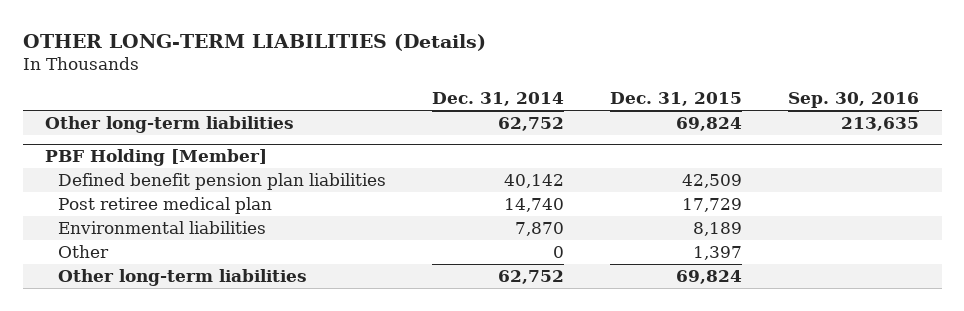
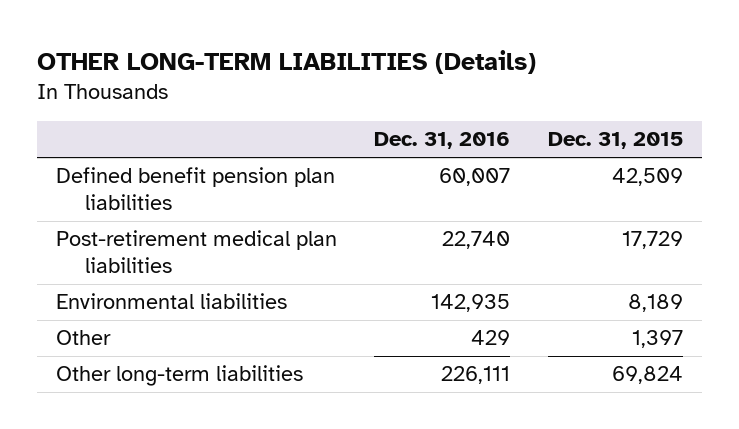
[432,92,565,107] Dec. 31, 2014 -> none
[787,92,919,109] Sep. 30, 2016 -> none
none -> [374,132,511,150] Dec. 31, 2016
[45,115,295,133] Other long-term liabilities -> none
[45,149,268,167] PBF Holding [Member] -> none
[58,196,273,214] Post retiree medical plan -> [55,230,337,274] Post-retirement medical plan liabilities

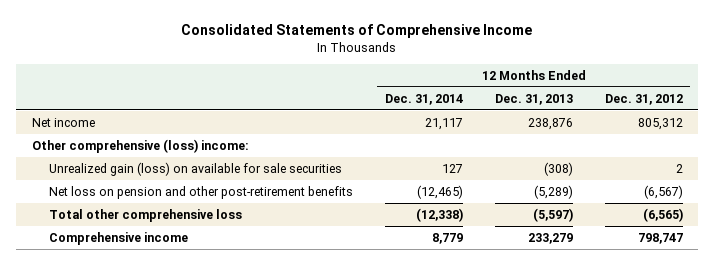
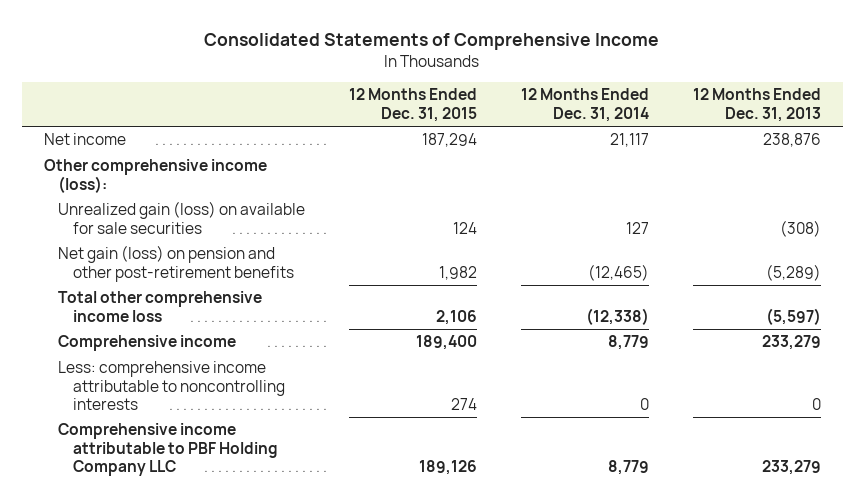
[604,93,683,105] Dec. 31, 2012 -> none
none -> [349,88,478,122] 12 Months Ended Dec. 31, 2015
[32,138,250,153] Other comprehensive (loss) income: -> [43,159,267,193] Other comprehensive income (loss):
[49,185,354,199] Net loss on pension and other post-retirement benefits -> [58,245,294,282] Net gain (loss) on pension and other post-retirement benefits
[49,208,243,222] Total other comprehensive loss -> [58,291,263,322] Total other comprehensive income loss
none -> [58,361,285,411] Less: comprehensive income attributable to noncontrolling interests
none -> [58,423,278,477] Comprehensive income attributable to PBF Holding Company LLC

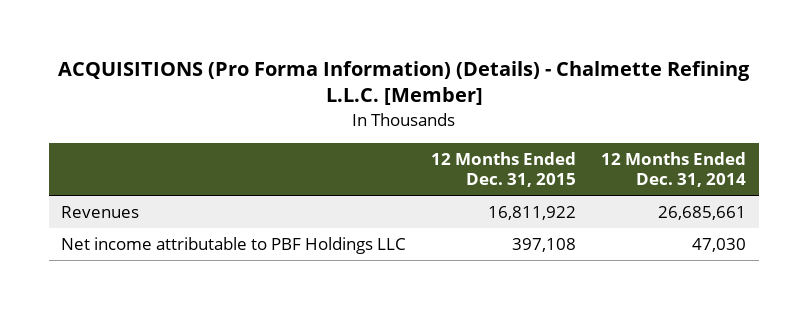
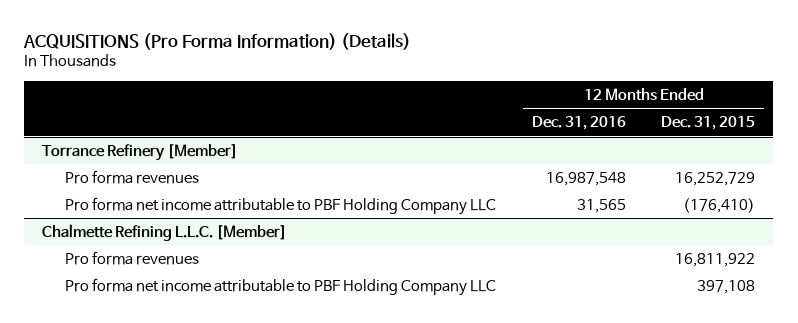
[57,60,750,106] ACQUISITIONS (Pro Forma Information) (Details) - Chalmette Refining L.L.C. [Member] -> [23,32,412,50] ACQUISITIONS (Pro Forma Information) (Details)
[601,151,747,188] 12 Months Ended Dec. 31, 2014 -> none
none -> [531,116,626,131] Dec. 31, 2016
none -> [42,143,239,161] Torrance Refinery [Member]
[61,206,140,219] Revenues -> [64,169,199,184] Pro forma revenues
[488,206,577,221] 16,811,922 -> [675,171,756,186] 16,252,729
[61,237,407,255] Net income attributable to PBF Holdings LLC -> [64,196,496,215] Pro forma net income attributable to PBF Holding Company LLC
[512,238,577,253] 397,108 -> [683,197,756,213] (176,410)
none -> [42,223,288,241] Chalmette Refining L.L.C. [Member]
none -> [64,250,199,265] Pro forma revenues
none -> [64,277,496,296] Pro forma net income attributable to PBF Holding Company LLC

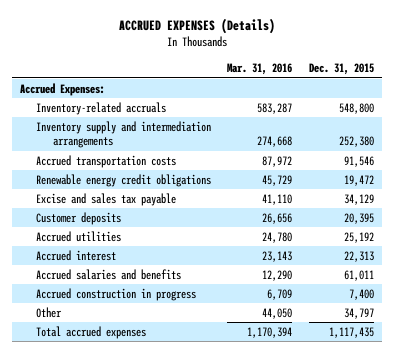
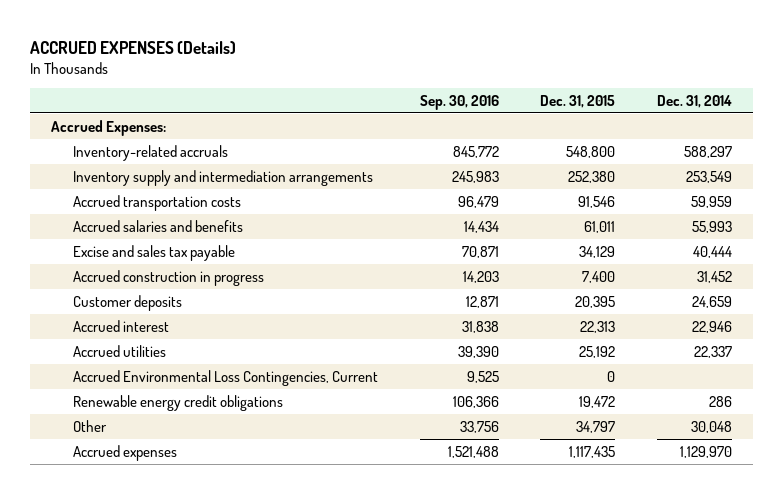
[227,63,293,76] Mar. 31, 2016 -> none
none -> [419,95,499,111] Sep. 30, 2016
none -> [657,95,733,109] Dec. 31, 2014
[36,268,182,280] Accrued salaries and benefits -> [73,219,244,232] Accrued salaries and benefits
[36,287,197,301] Accrued construction in progress -> [73,269,265,286] Accrued construction in progress
[36,230,122,242] Accrued utilities -> [73,344,167,357] Accrued utilities
none -> [73,369,379,386] Accrued Environmental Loss Contingencies, Current
[36,173,212,187] Renewable energy credit obligations -> [73,394,284,411] Renewable energy credit obligations
[36,325,147,339] Total accrued expenses -> [73,444,178,461] Accrued expenses

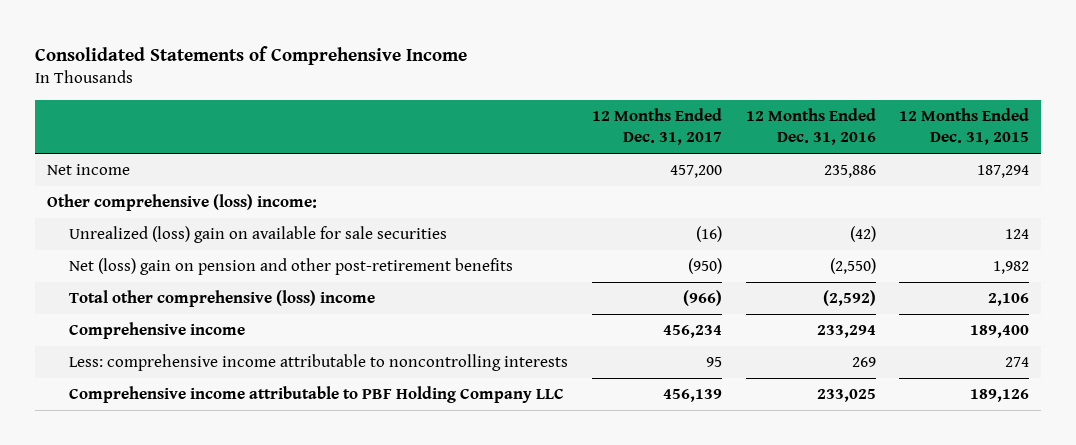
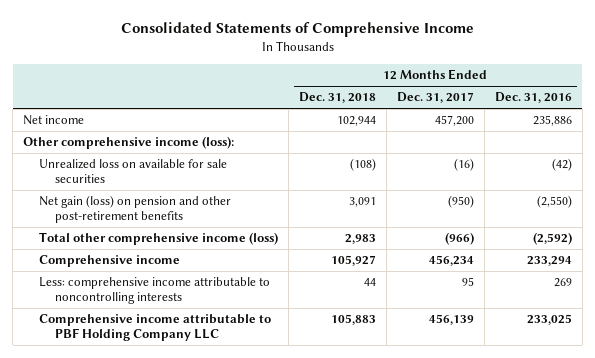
[899,108,1030,146] 12 Months Ended Dec. 31, 2015 -> none
none -> [298,92,376,104] Dec. 31, 2018
[46,194,317,212] Other comprehensive (loss) income: -> [23,136,235,150] Other comprehensive income (loss):
[69,226,448,244] Unrealized (loss) gain on available for sale securities -> [39,159,228,184] Unrealized loss on available for sale securities
[69,258,514,276] Net (loss) gain on pension and other post-retirement benefits -> [39,195,232,224] Net gain (loss) on pension and other post-retirement benefits
[69,290,376,308] Total other comprehensive (loss) income -> [39,232,279,246] Total other comprehensive income (loss)

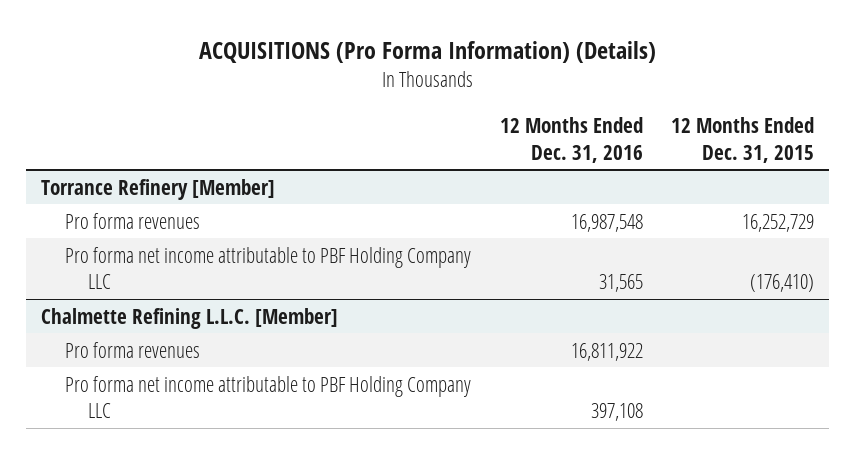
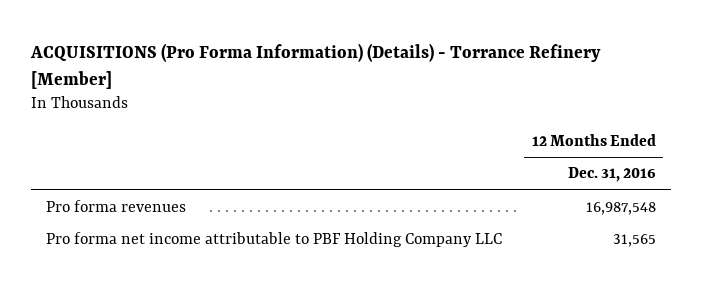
[198,41,656,64] ACQUISITIONS (Pro Forma Information) (Details) -> [29,42,601,89] ACQUISITIONS (Pro Forma Information) (Details) - Torrance Refinery [Member]
[671,117,815,163] 12 Months Ended Dec. 31, 2015 -> none
[40,178,275,200] Torrance Refinery [Member] -> none
[40,307,338,329] Chalmette Refining L.L.C. [Member] -> none
[64,341,200,358] Pro forma revenues -> none
[64,375,471,419] Pro forma net income attributable to PBF Holding Company LLC -> none

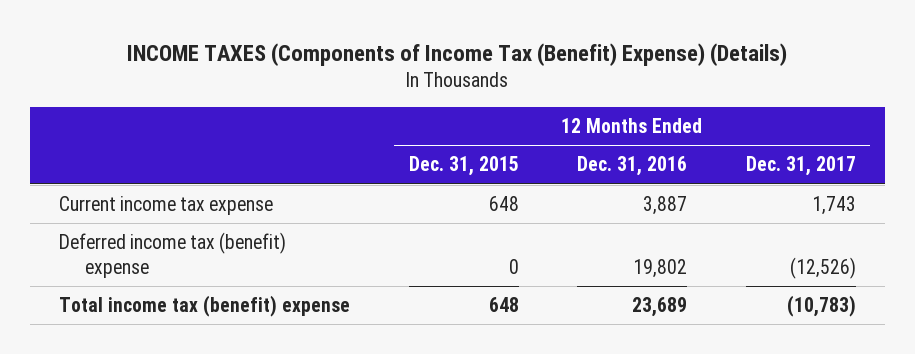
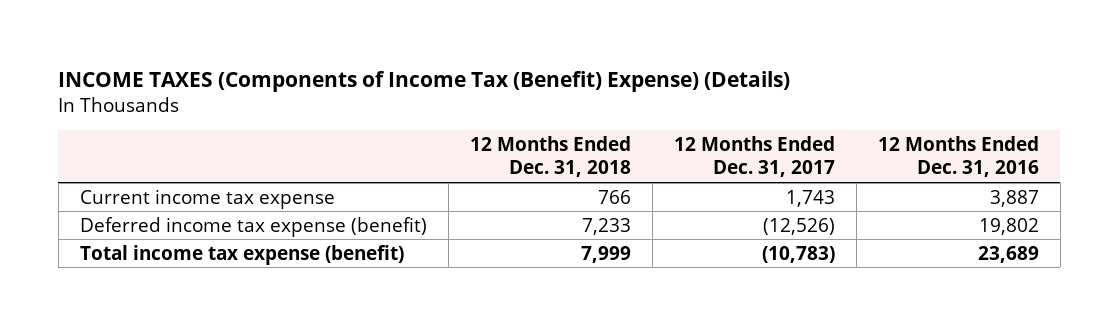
[408,156,519,177] Dec. 31, 2015 -> none
none -> [469,135,631,178] 12 Months Ended Dec. 31, 2018
[59,232,287,279] Deferred income tax (benefit) expense -> [79,216,427,237] Deferred income tax expense (benefit)
[59,295,351,318] Total income tax (benefit) expense -> [79,244,404,265] Total income tax expense (benefit)

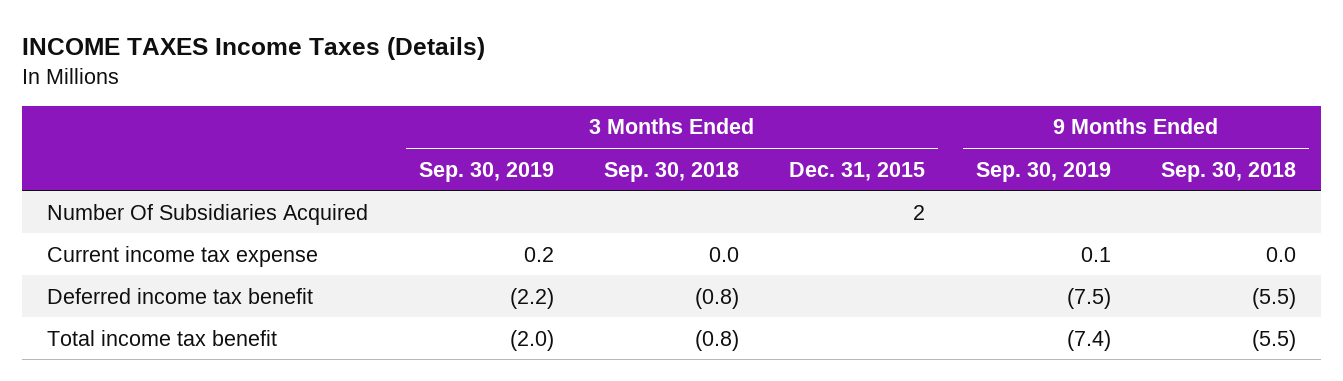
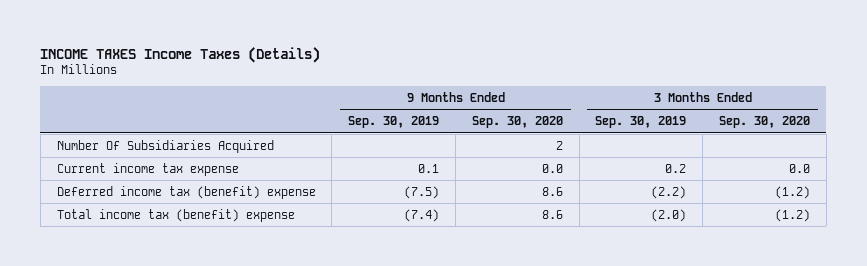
[603,161,739,182] Sep. 30, 2018 -> none
[789,161,926,181] Dec. 31, 2015 -> none
[1161,161,1297,182] Sep. 30, 2018 -> none
none -> [471,116,563,129] Sep. 30, 2020
none -> [718,116,810,129] Sep. 30, 2020
[47,287,314,304] Deferred income tax benefit -> [56,185,316,199] Deferred income tax (benefit) expense
[47,329,278,346] Total income tax benefit -> [56,208,295,222] Total income tax (benefit) expense

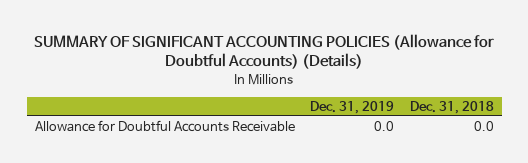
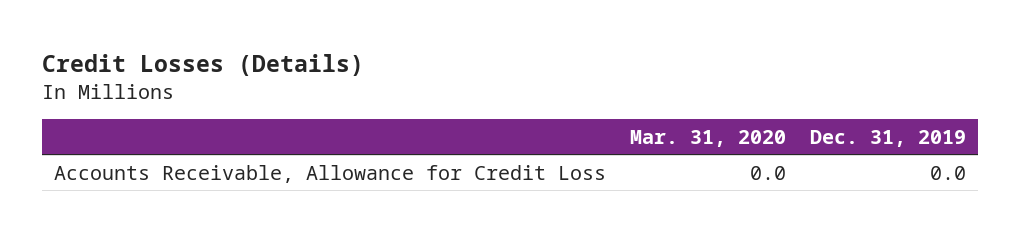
[34,33,495,70] SUMMARY OF SIGNIFICANT ACCOUNTING POLICIES (Allowance for Doubtful Accounts) (Details) -> [41,54,364,77] Credit Losses (Details)
[409,100,494,114] Dec. 31, 2018 -> none
none -> [629,129,786,147] Mar. 31, 2020
[34,120,295,133] Allowance for Doubtful Accounts Receivable -> [53,164,606,183] Accounts Receivable, Allowance for Credit Loss

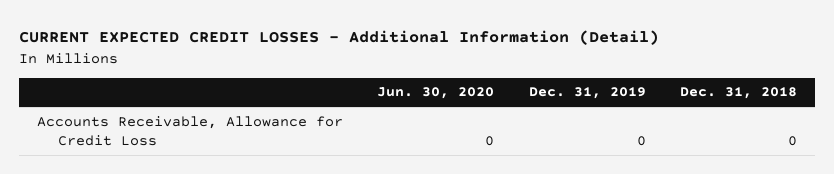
[41,54,364,77] Credit Losses (Details) -> [19,30,660,46] CURRENT EXPECTED CREDIT LOSSES - Additional Information (Detail)
[629,129,786,147] Mar. 31, 2020 -> none
none -> [377,87,495,100] Jun. 30, 2020
none -> [680,87,798,100] Dec. 31, 2018
[929,165,966,180] 0.0 -> [636,135,646,146] 0

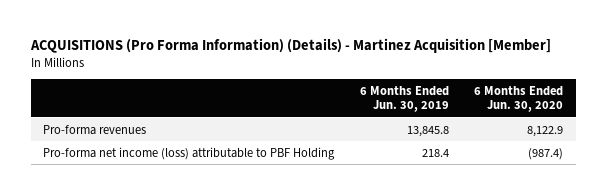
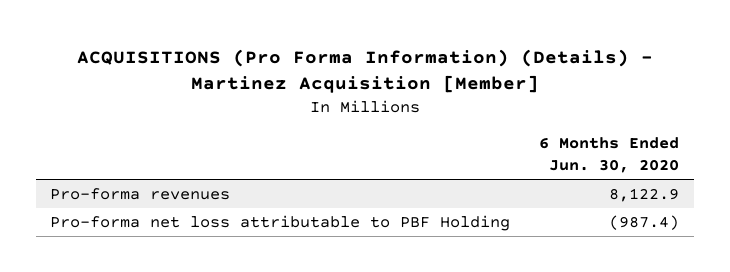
[359,85,449,113] 6 Months Ended Jun. 30, 2019 -> none
[43,146,336,160] Pro-forma net income (loss) attributable to PBF Holding -> [50,214,511,231] Pro-forma net loss attributable to PBF Holding

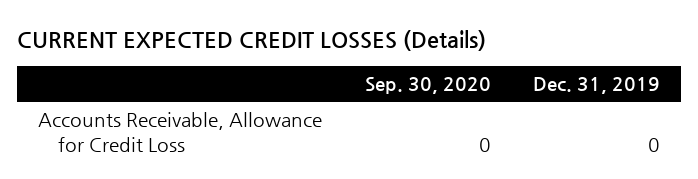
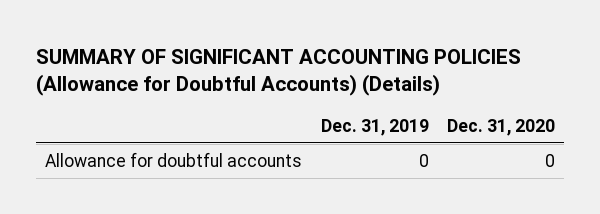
[17,30,487,52] CURRENT EXPECTED CREDIT LOSSES (Details) -> [36,48,522,97] SUMMARY OF SIGNIFICANT ACCOUNTING POLICIES (Allowance for Doubtful Accounts) (Details)
[364,77,491,95] Sep. 30, 2020 -> none
none -> [446,118,555,136] Dec. 31, 2020
[38,112,323,153] Accounts Receivable, Allowance for Credit Loss -> [45,152,303,168] Allowance for doubtful accounts

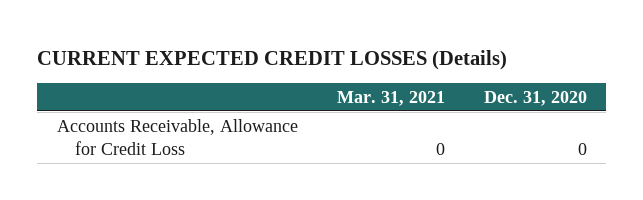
[36,48,522,97] SUMMARY OF SIGNIFICANT ACCOUNTING POLICIES (Allowance for Doubtful Accounts) (Details) -> [37,49,508,70] CURRENT EXPECTED CREDIT LOSSES (Details)
[320,118,429,136] Dec. 31, 2019 -> none
none -> [336,90,445,106] Mar. 31, 2021
[45,152,303,168] Allowance for doubtful accounts -> [56,118,298,155] Accounts Receivable, Allowance for Credit Loss

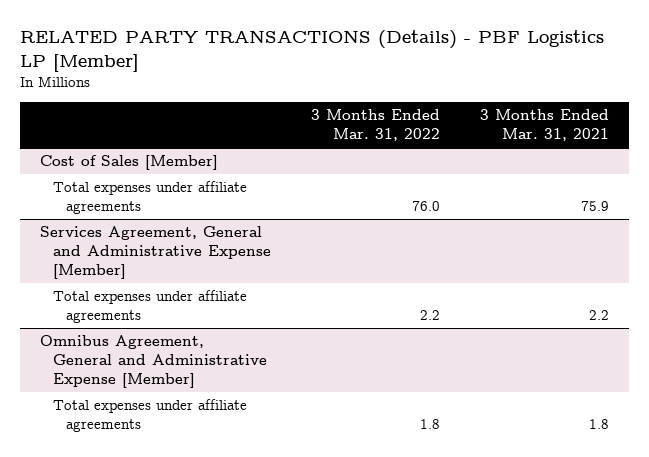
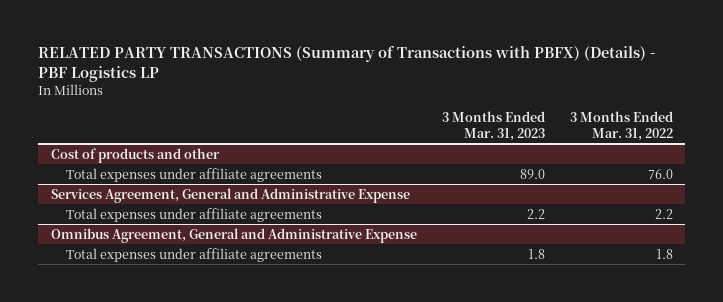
[20,30,605,72] RELATED PARTY TRANSACTIONS (Details) - PBF Logistics LP [Member] -> [38,46,656,82] RELATED PARTY TRANSACTIONS (Summary of Transactions with PBFX) (Details) - PBF Logistics LP
[479,109,609,142] 3 Months Ended Mar. 31, 2021 -> none
none -> [441,111,545,141] 3 Months Ended Mar. 31, 2023
[39,155,218,171] Cost of Sales [Member] -> [50,147,220,163] Cost of products and other
[39,226,272,279] Services Agreement, General and Administrative Expense [Member] -> [50,187,410,203] Services Agreement, General and Administrative Expense
[39,335,268,388] Omnibus Agreement, General and Administrative Expense [Member] -> [50,227,417,243] Omnibus Agreement, General and Administrative Expense

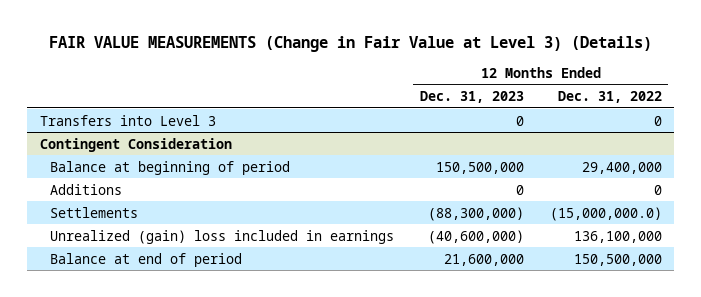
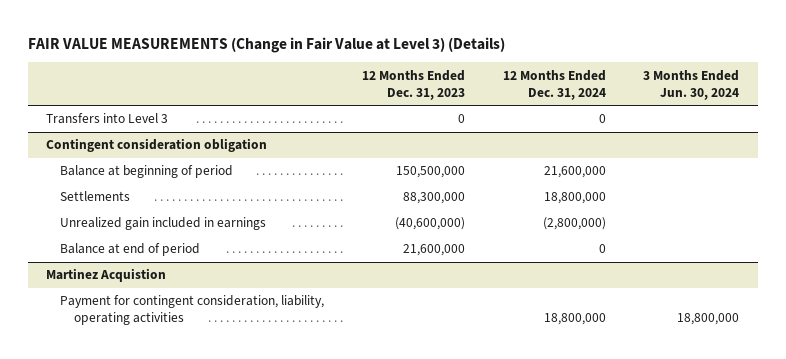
[557,91,662,104] Dec. 31, 2022 -> none
none -> [502,69,606,100] 12 Months Ended Dec. 31, 2024
none -> [643,69,740,100] 3 Months Ended Jun. 30, 2024
[39,137,232,152] Contingent Consideration -> [46,138,268,153] Contingent consideration obligation
[50,183,123,195] Additions -> none
[427,206,524,221] (88,300,000) -> [402,192,465,205] 88,300,000
[50,229,395,244] Unrealized (gain) loss included in earnings -> [60,217,267,231] Unrealized gain included in earnings
none -> [46,268,167,283] Martinez Acquistion
none -> [60,295,325,326] Payment for contingent consideration, liability, operating activities

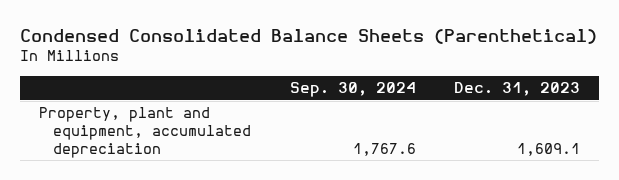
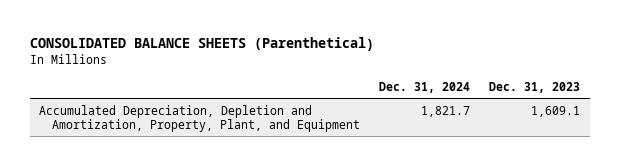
[19,28,597,44] Condensed Consolidated Balance Sheets (Parenthetical) -> [30,37,375,52] CONSOLIDATED BALANCE SHEETS (Parenthetical)
[289,82,416,98] Sep. 30, 2024 -> none
none -> [379,81,471,93] Dec. 31, 2024
[38,107,252,158] Property, plant and equipment, accumulated depreciation -> [39,104,361,132] Accumulated Depreciation, Depletion and Amortization, Property, Plant, and Equipment

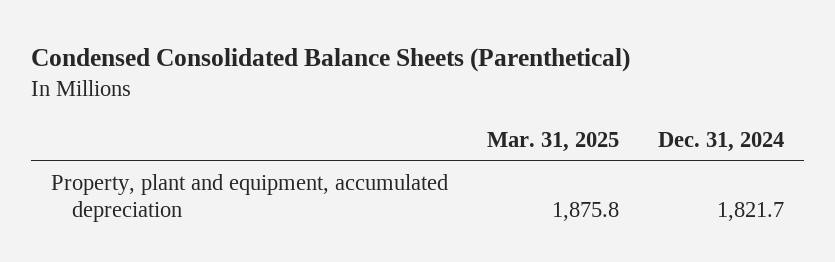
[30,37,375,52] CONSOLIDATED BALANCE SHEETS (Parenthetical) -> [31,47,631,72] Condensed Consolidated Balance Sheets (Parenthetical)
[489,81,581,93] Dec. 31, 2023 -> none
none -> [486,131,619,152] Mar. 31, 2025
[39,104,361,132] Accumulated Depreciation, Depletion and Amortization, Property, Plant, and Equipment -> [50,174,448,222] Property, plant and equipment, accumulated depreciation

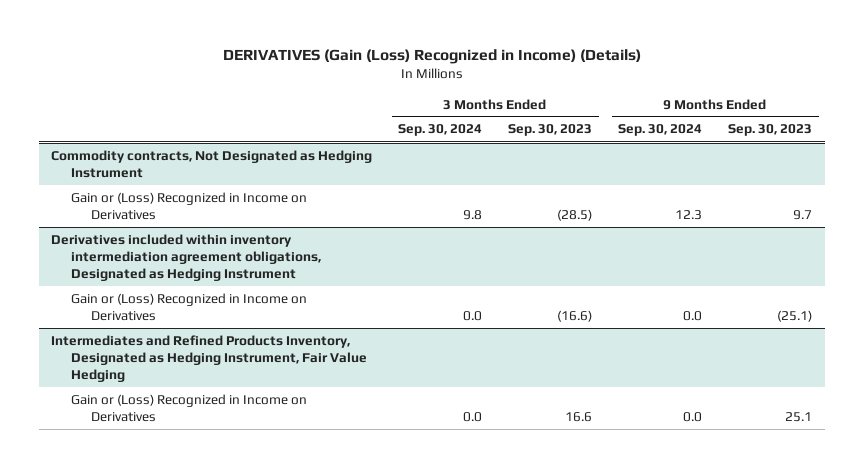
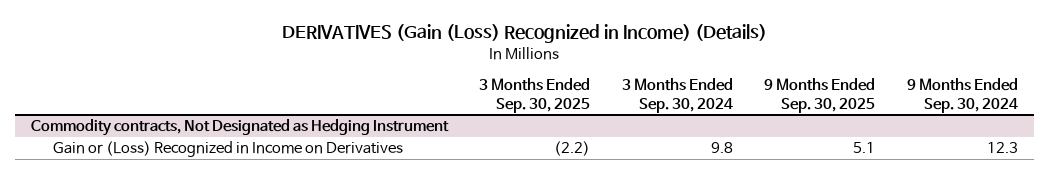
[508,124,593,137] Sep. 30, 2023 -> none
[728,124,813,137] Sep. 30, 2023 -> none
none -> [479,78,591,113] 3 Months Ended Sep. 30, 2025
none -> [764,78,876,113] 9 Months Ended Sep. 30, 2025
[51,233,322,281] Derivatives included within inventory intermediation agreement obligations, Designated as Hedging Instrument -> none
[71,292,308,321] Gain or (Loss) Recognized in Income on Derivatives -> none
[51,334,368,382] Intermediates and Refined Products Inventory, Designated as Hedging Instrument, Fair Value Hedging -> none
[71,393,308,422] Gain or (Loss) Recognized in Income on Derivatives -> none

